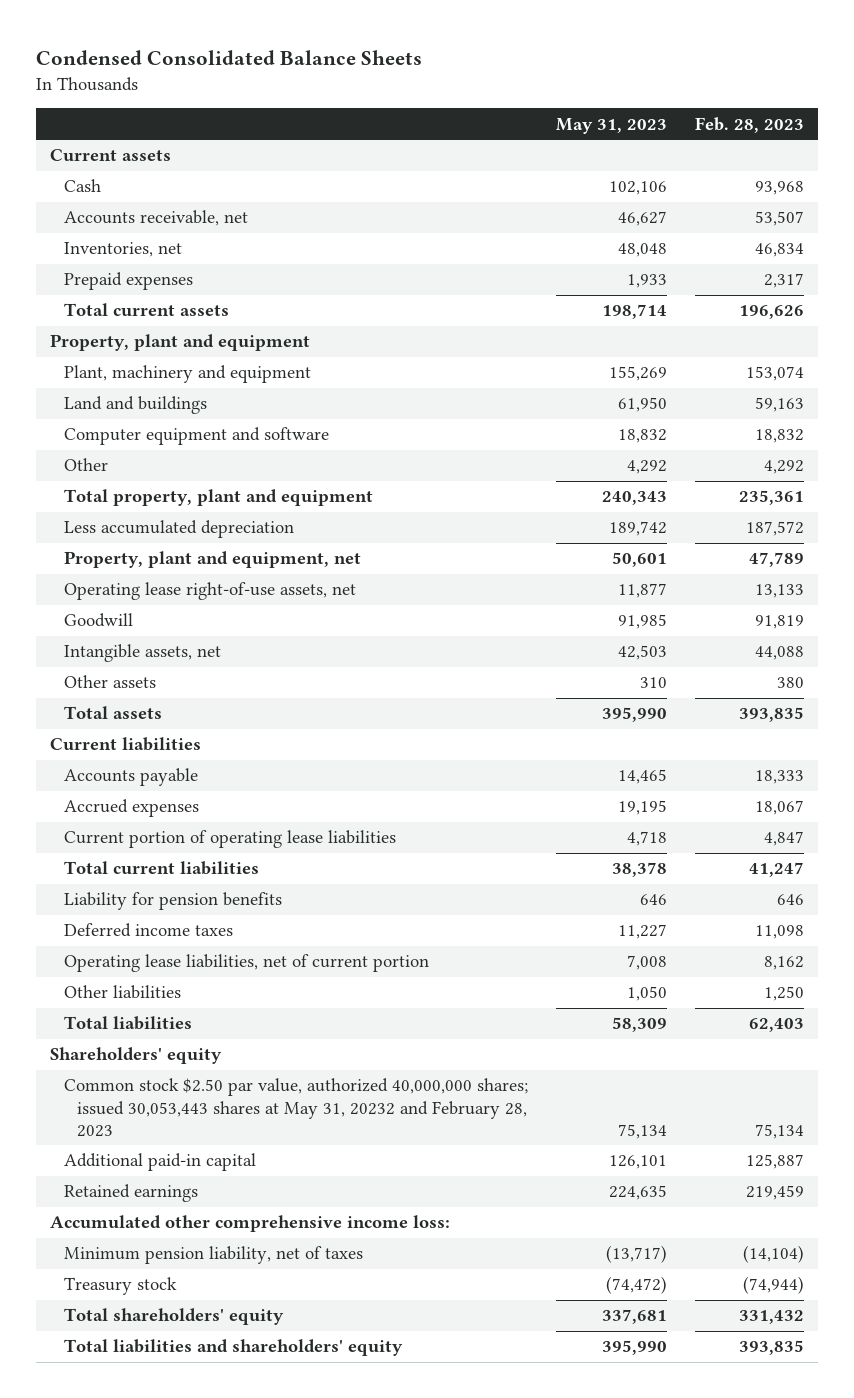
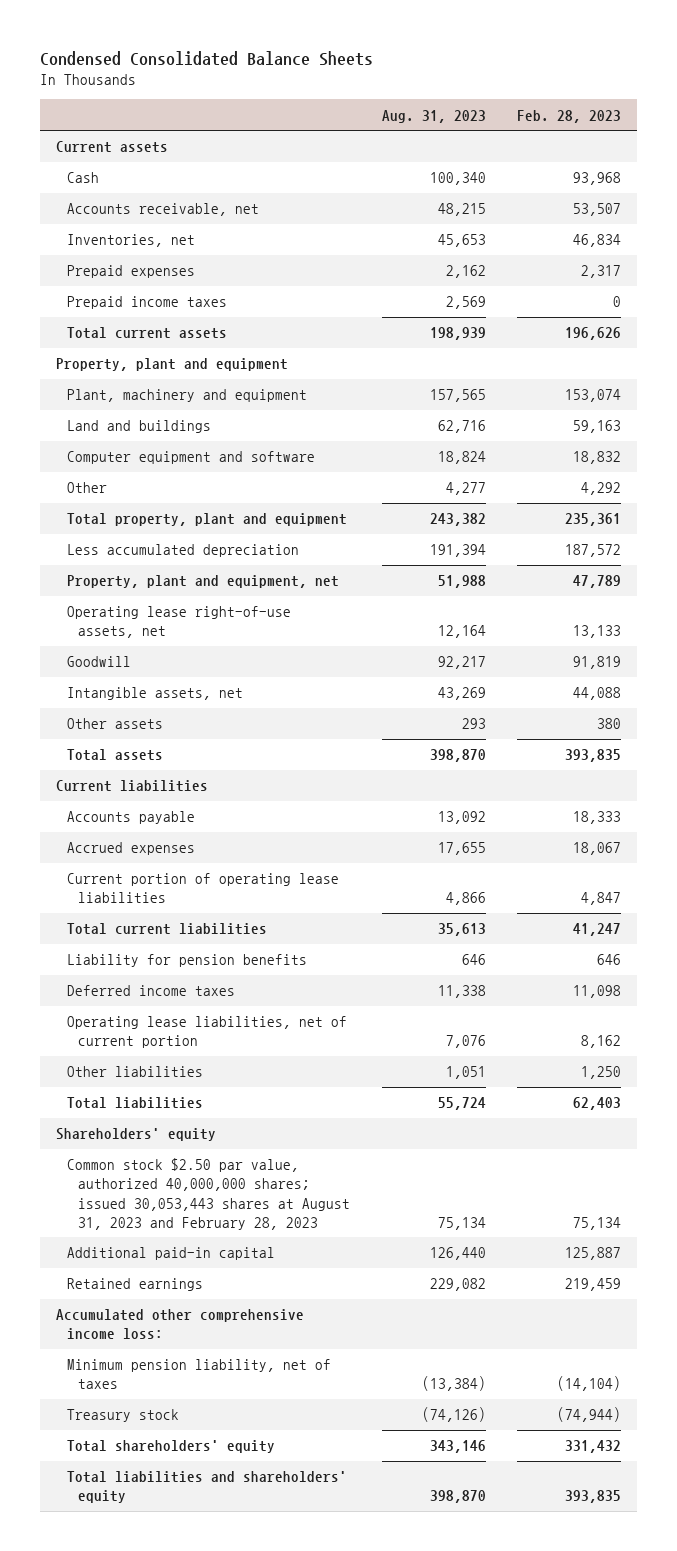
[555,117,667,134] May 31, 2023 -> none
none -> [381,109,486,123] Aug. 31, 2023
none -> [66,296,227,310] Prepaid income taxes
[63,1078,528,1137] Common stock $2.50 par value, authorized 40,000,000 shares; issued 30,053,443 shares at May 31, 20232 and February 28, 2023 -> [66,1158,351,1230] Common stock $2.50 par value, authorized 40,000,000 shares; issued 30,053,443 shares at August 31, 2023 and February 28, 2023

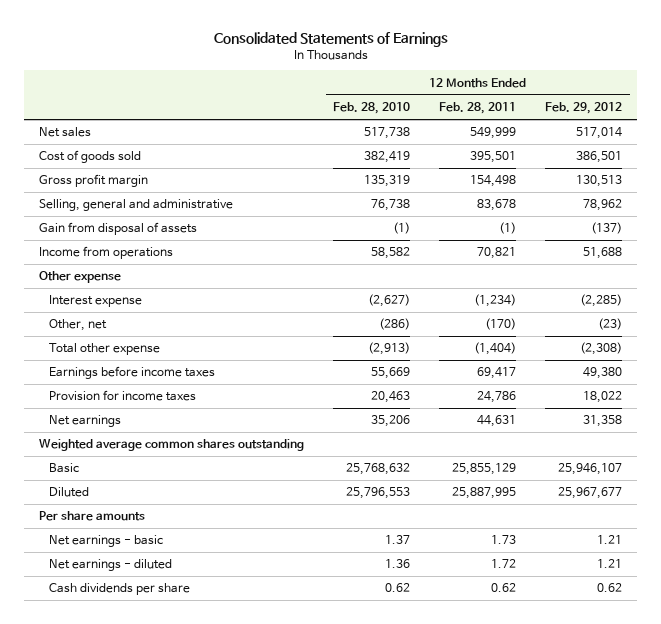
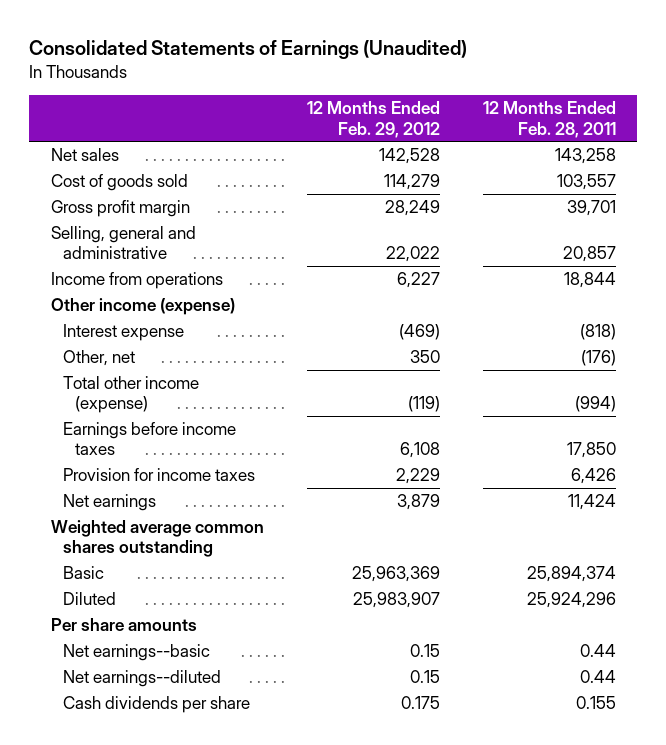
[213,31,448,47] Consolidated Statements of Earnings -> [29,40,468,60] Consolidated Statements of Earnings (Unaudited)
[333,102,411,115] Feb. 28, 2010 -> none
[38,222,197,236] Gain from disposal of assets -> none
[470,127,517,140] 549,999 -> [554,148,616,165] 143,258
[576,127,623,140] 517,014 -> [378,148,440,165] 142,528
[470,151,517,164] 395,501 -> [556,174,616,191] 103,557
[576,151,623,164] 386,501 -> [383,174,440,191] 114,279
[470,175,517,188] 154,498 -> [566,200,616,217] 39,701
[576,175,623,188] 130,513 -> [384,200,440,217] 28,249
[477,199,517,212] 83,678 -> [562,246,616,263] 20,857
[583,199,623,212] 78,962 -> [385,246,440,263] 22,022
[477,247,517,260] 70,821 -> [563,272,616,289] 18,844
[583,247,623,260] 51,688 -> [396,272,440,289] 6,227
[38,271,121,284] Other expense -> [50,298,235,316] Other income (expense)
[474,294,517,308] (1,234) -> [579,324,616,341] (818)
[580,294,623,308] (2,285) -> [398,324,440,341] (469)
[485,318,517,331] (170) -> [580,350,616,367] (176)
[598,318,623,331] (23) -> [409,350,440,364] 350
[48,343,160,356] Total other expense -> [62,376,199,414] Total other income (expense)
[474,342,517,356] (1,404) -> [574,396,616,413] (994)
[580,342,623,356] (2,308) -> [407,396,440,413] (119)
[477,367,517,380] 69,417 -> [566,442,616,459] 17,850
[583,367,623,380] 49,380 -> [399,442,440,459] 6,108
[477,391,517,404] 24,786 -> [570,468,616,485] 6,426
[583,391,623,404] 18,022 -> [395,468,440,485] 2,229
[477,415,517,428] 44,631 -> [567,494,616,511] 11,424
[583,415,623,428] 31,358 -> [396,494,440,511] 3,879
[452,463,517,476] 25,855,129 -> [526,566,616,583] 25,894,374
[558,463,623,476] 25,946,107 -> [351,566,440,583] 25,963,369
[452,487,517,500] 25,887,995 -> [526,592,616,609] 25,924,296
[558,487,623,500] 25,967,677 -> [352,592,440,609] 25,983,907
[48,535,163,548] Net earnings - basic -> [62,644,210,662] Net earnings--basic
[491,535,517,545] 1.73 -> [579,644,616,658] 0.44
[597,535,623,545] 1.21 -> [409,644,440,658] 0.15
[48,559,172,572] Net earnings - diluted -> [62,670,221,688] Net earnings--diluted
[491,559,517,569] 1.72 -> [579,670,616,684] 0.44
[597,559,623,569] 1.21 -> [409,670,440,684] 0.15
[491,583,517,593] 0.62 -> [575,696,616,710] 0.155
[597,583,623,593] 0.62 -> [400,696,440,710] 0.175

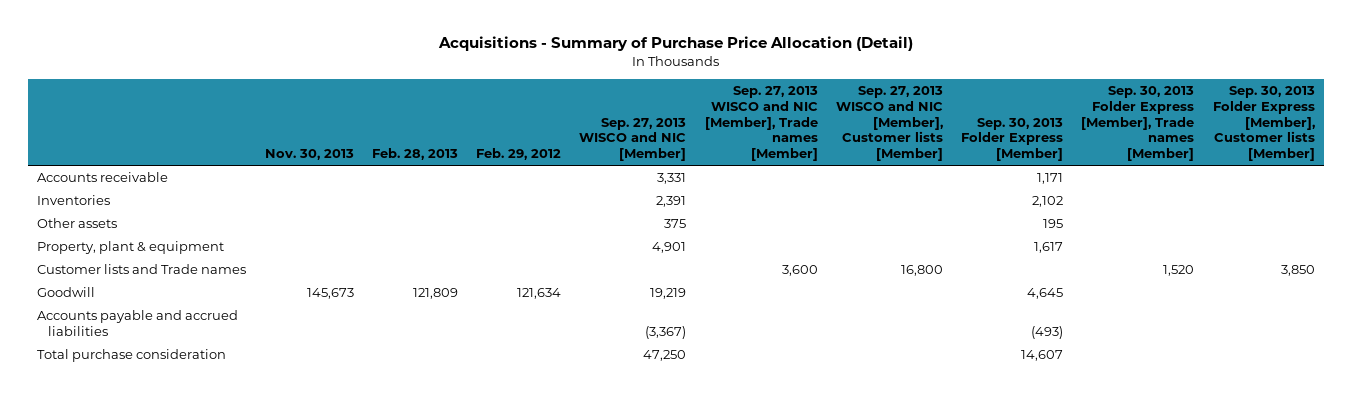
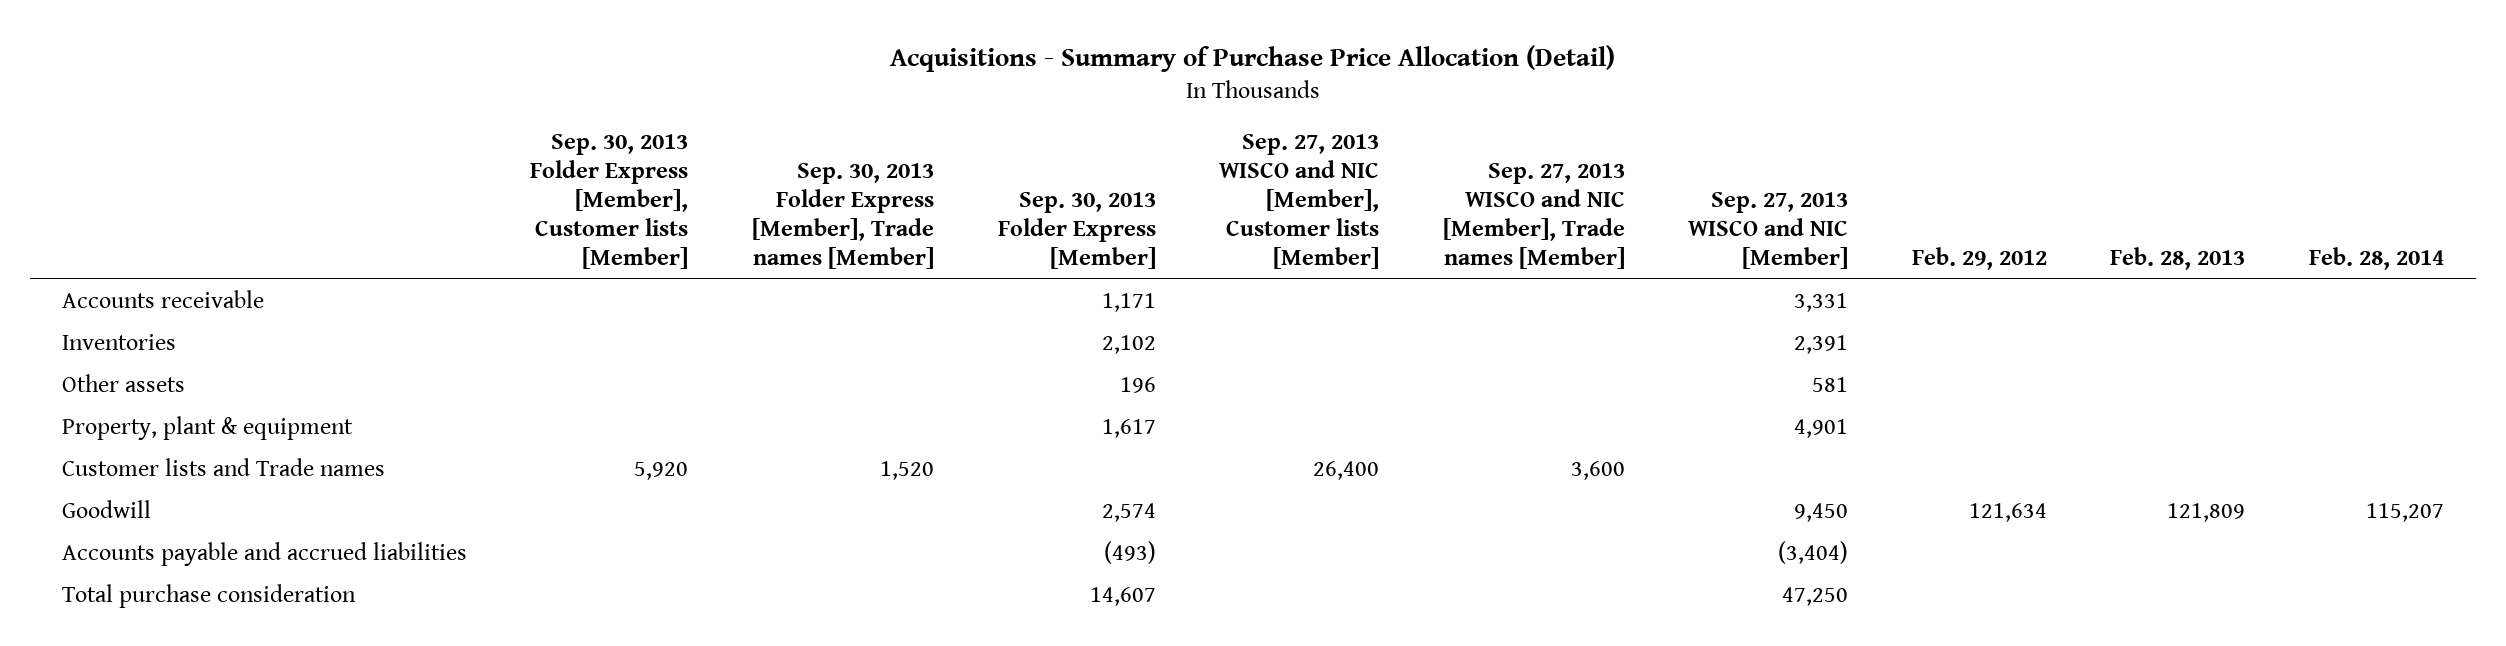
[264,149,354,161] Nov. 30, 2013 -> none
none -> [2308,246,2444,270] Feb. 28, 2014
[664,219,687,229] 375 -> [1812,377,1849,393] 581
[1043,219,1064,229] 195 -> [1119,377,1156,394] 196
[900,265,943,277] 16,800 -> [1313,461,1380,481] 26,400
[1280,265,1315,277] 3,850 -> [634,462,689,481] 5,920
[650,288,687,300] 19,219 -> [1794,503,1849,523] 9,450
[1027,288,1064,300] 4,645 -> [1101,503,1156,523] 2,574
[645,325,687,339] (3,367) -> [1778,541,1849,565] (3,404)

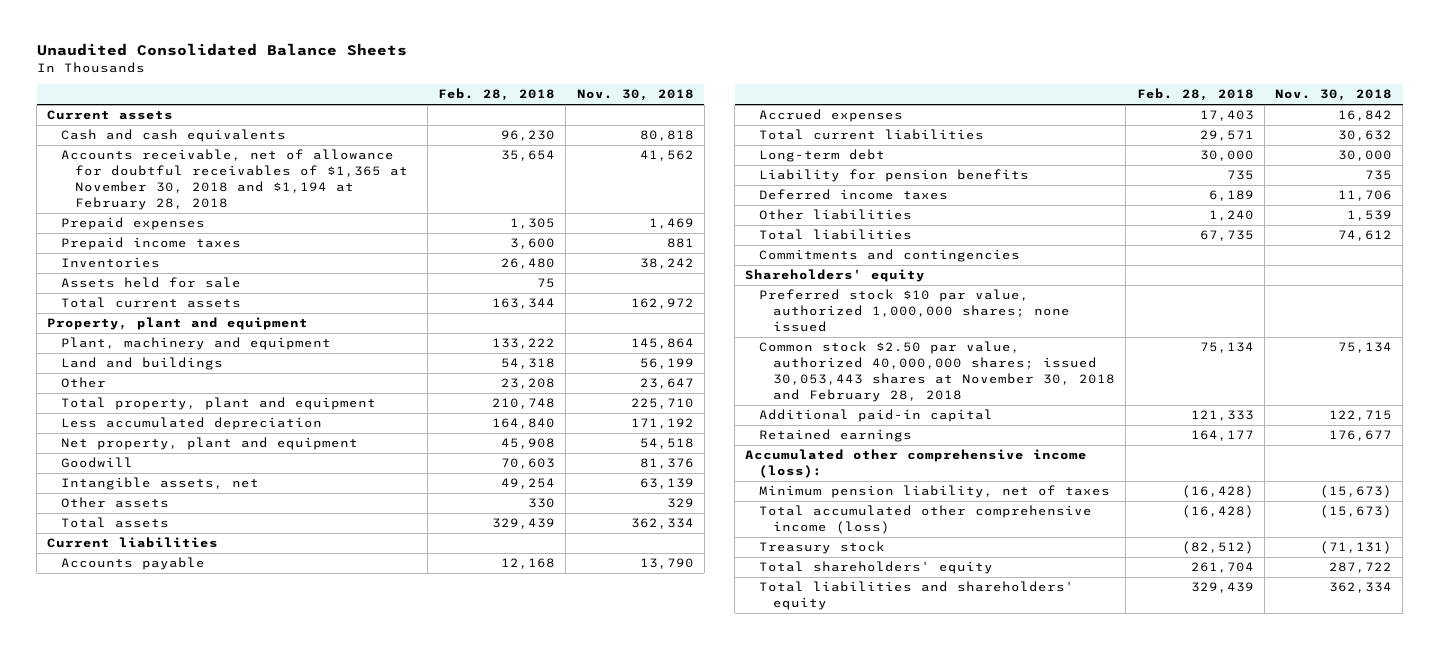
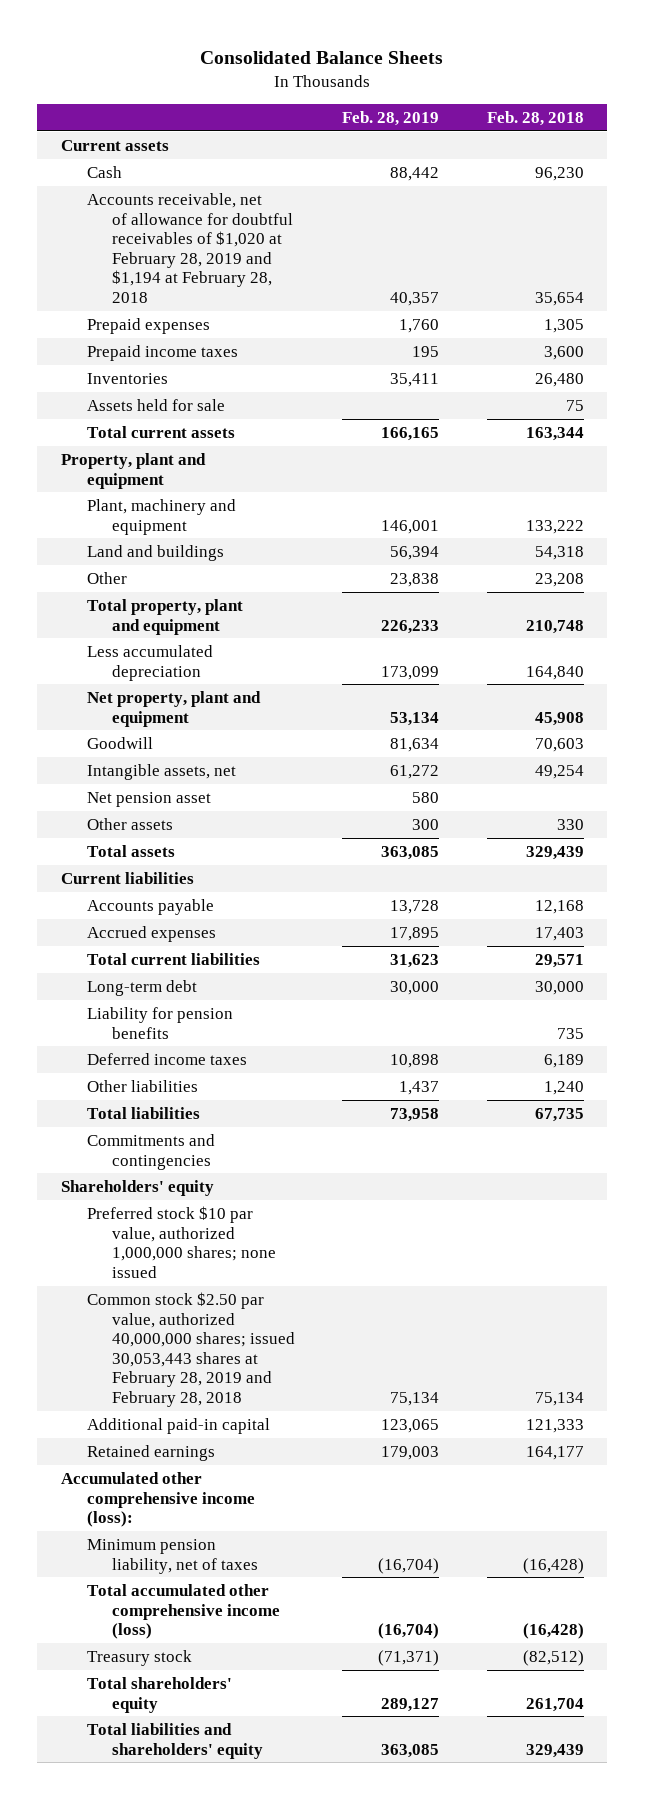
[36,43,407,57] Unaudited Consolidated Balance Sheets -> [200,50,444,64] Consolidated Balance Sheets
[576,89,694,102] Nov. 30, 2018 -> none
none -> [342,110,440,126] Feb. 28, 2019
[61,129,287,143] Cash and cash equivalents -> [86,165,122,178] Cash
[61,149,408,210] Accounts receivable, net of allowance for doubtful receivables of $1,365 at November 30, 2018 and $1,194 at February 28, 2018 -> [86,192,294,304] Accounts receivable, net of allowance for doubtful receivables of $1,020 at February 28, 2019 and $1,194 at February 28, 2018
none -> [86,791,211,807] Net pension asset
[759,341,1116,402] Common stock $2.50 par value, authorized 40,000,000 shares; issued 30,053,443 shares at November 30, 2018 and February 28, 2018 -> [86,1291,296,1408] Common stock $2.50 par value, authorized 40,000,000 shares; issued 30,053,443 shares at February 28, 2019 and February 28, 2018

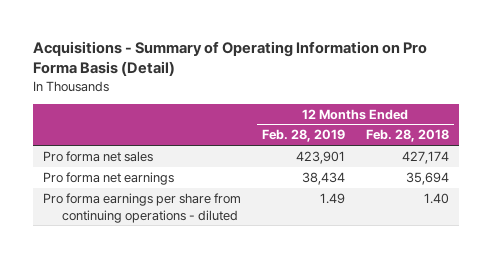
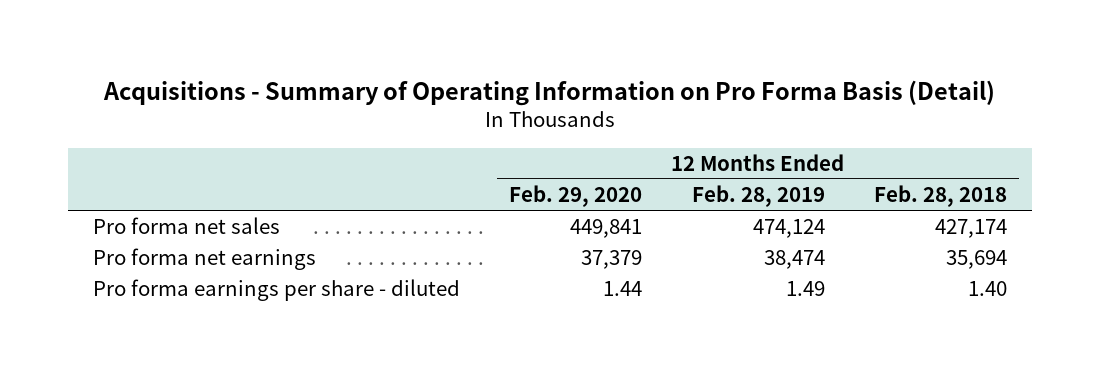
none -> [509,184,643,207] Feb. 29, 2020
[296,150,346,164] 423,901 -> [752,219,825,239] 474,124
[302,171,346,185] 38,434 -> [763,250,825,270] 38,474
[43,192,242,223] Pro forma earnings per share from continuing operations - diluted -> [92,279,460,302] Pro forma earnings per share - diluted

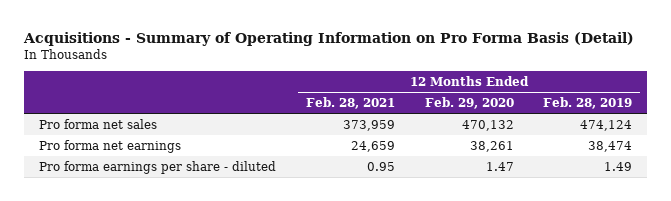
[874,184,1008,207] Feb. 28, 2018 -> none
none -> [305,97,395,110] Feb. 28, 2021
[570,219,643,239] 449,841 -> [461,119,514,131] 470,132
[581,250,643,270] 37,379 -> [469,140,514,152] 38,261
[603,281,643,297] 1.44 -> [485,161,514,171] 1.47

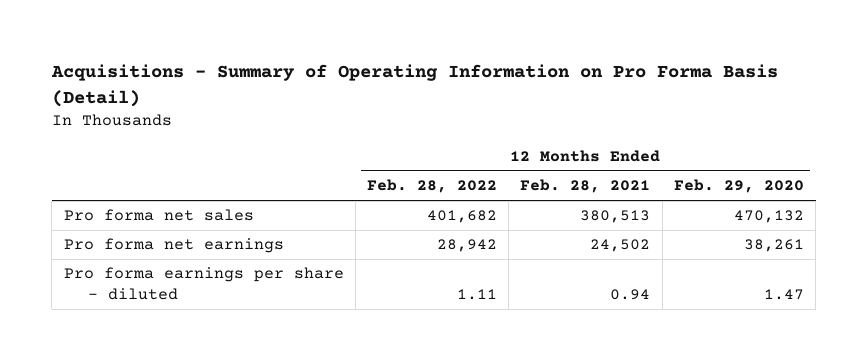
[543,97,633,110] Feb. 28, 2019 -> none
none -> [366,179,497,194] Feb. 28, 2022
[342,119,395,131] 373,959 -> [580,210,651,224] 380,513
[350,140,395,152] 24,659 -> [590,239,651,253] 24,502
[366,161,395,171] 0.95 -> [610,289,651,301] 0.94

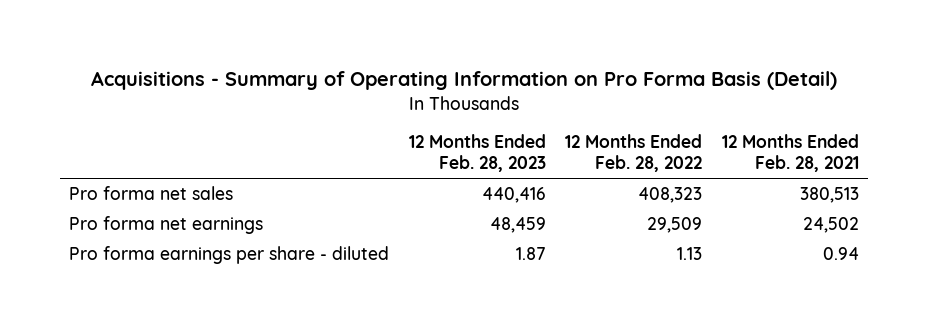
[673,179,804,194] Feb. 29, 2020 -> none
none -> [408,134,546,173] 12 Months Ended Feb. 28, 2023
[426,210,497,224] 401,682 -> [638,187,703,204] 408,323
[436,239,497,253] 28,942 -> [647,217,703,234] 29,509
[456,289,497,301] 1.11 -> [677,247,703,261] 1.13

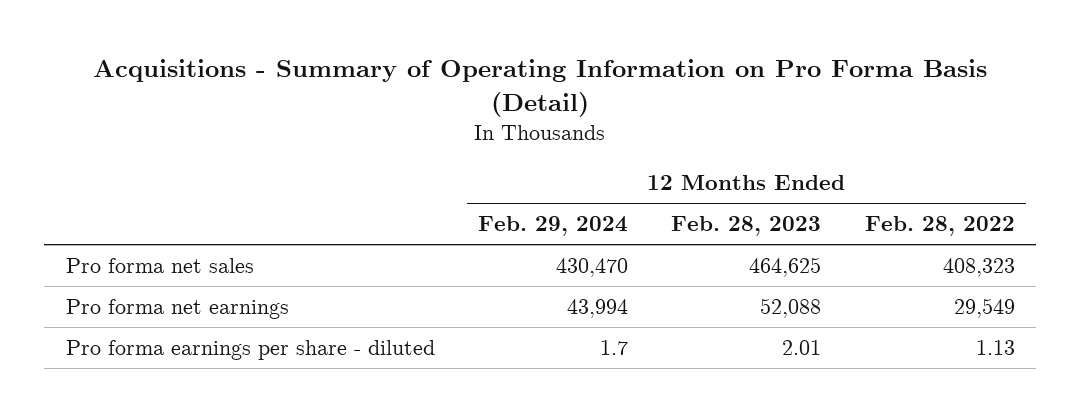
[721,134,859,173] 12 Months Ended Feb. 28, 2021 -> none
none -> [477,216,628,237] Feb. 29, 2024
[481,187,546,204] 440,416 -> [749,257,822,278] 464,625
[489,217,546,234] 48,459 -> [760,298,822,319] 52,088
[647,217,703,234] 29,509 -> [953,298,1015,319] 29,549
[515,247,546,261] 1.87 -> [782,340,822,356] 2.01

